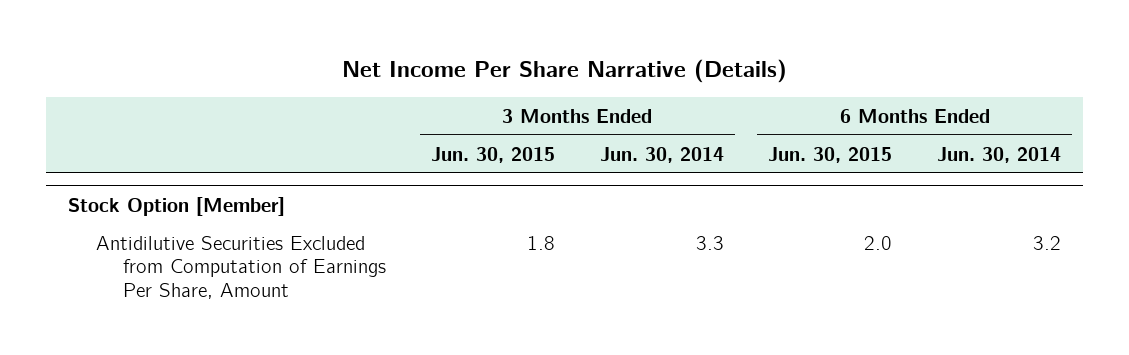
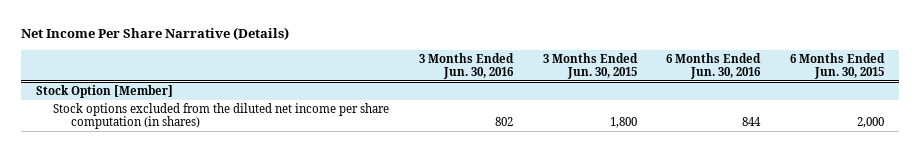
[599,146,724,163] Jun. 30, 2014 -> none
[936,146,1061,163] Jun. 30, 2014 -> none
none -> [419,52,515,80] 3 Months Ended Jun. 30, 2016
none -> [666,52,762,80] 6 Months Ended Jun. 30, 2016
[95,235,387,299] Antidilutive Securities Excluded from Computation of Earnings Per Share, Amount -> [53,102,390,130] Stock options excluded from the diluted net income per share computation (in shares)
[526,235,555,250] 1.8 -> [609,117,637,129] 1,800
[864,235,893,250] 2.0 -> [856,117,884,129] 2,000

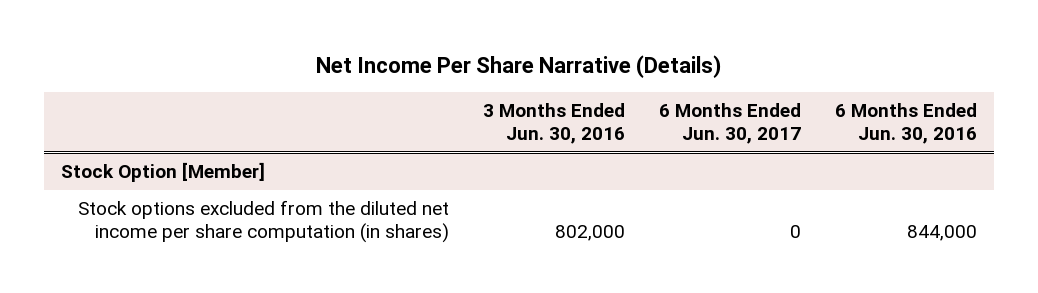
[542,52,638,80] 3 Months Ended Jun. 30, 2015 -> none
[789,52,885,80] 6 Months Ended Jun. 30, 2015 -> none
none -> [659,103,802,145] 6 Months Ended Jun. 30, 2017
[495,117,514,127] 802 -> [555,224,626,241] 802,000
[742,117,762,127] 844 -> [907,224,978,241] 844,000

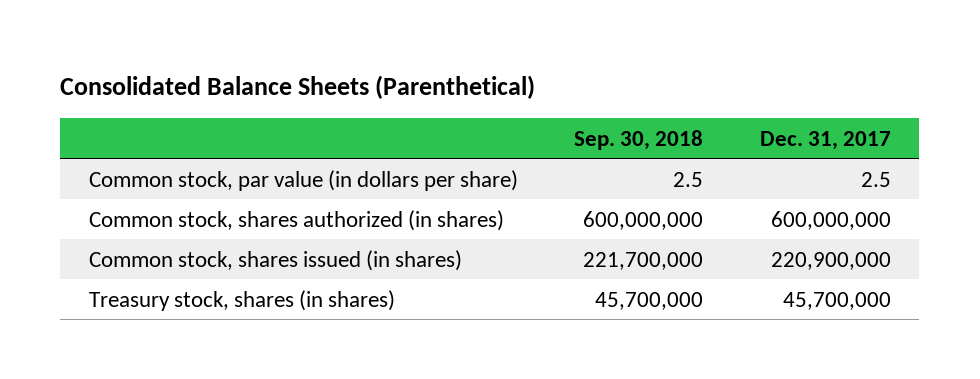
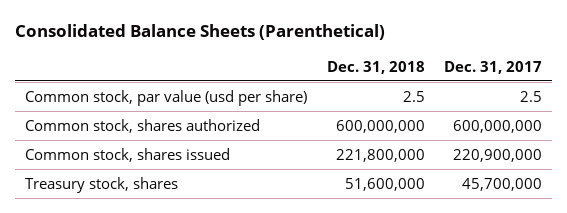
[574,129,704,150] Sep. 30, 2018 -> none
none -> [326,60,425,74] Dec. 31, 2018
[88,169,518,191] Common stock, par value (in dollars per share) -> [24,89,307,106] Common stock, par value (usd per share)
[88,209,504,231] Common stock, shares authorized (in shares) -> [24,118,260,133] Common stock, shares authorized
[88,249,462,271] Common stock, shares issued (in shares) -> [24,147,230,162] Common stock, shares issued
[88,289,395,311] Treasury stock, shares (in shares) -> [24,176,178,193] Treasury stock, shares

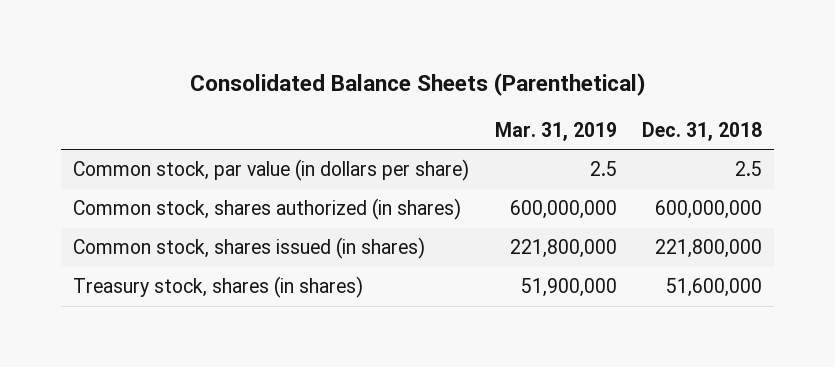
[444,60,543,74] Dec. 31, 2017 -> none
none -> [494,122,617,142] Mar. 31, 2019
[24,89,307,106] Common stock, par value (usd per share) -> [73,159,470,182] Common stock, par value (in dollars per share)
[24,118,260,133] Common stock, shares authorized -> [73,198,462,221] Common stock, shares authorized (in shares)
[24,147,230,162] Common stock, shares issued -> [73,237,426,260] Common stock, shares issued (in shares)
[24,176,178,193] Treasury stock, shares -> [73,276,364,299] Treasury stock, shares (in shares)

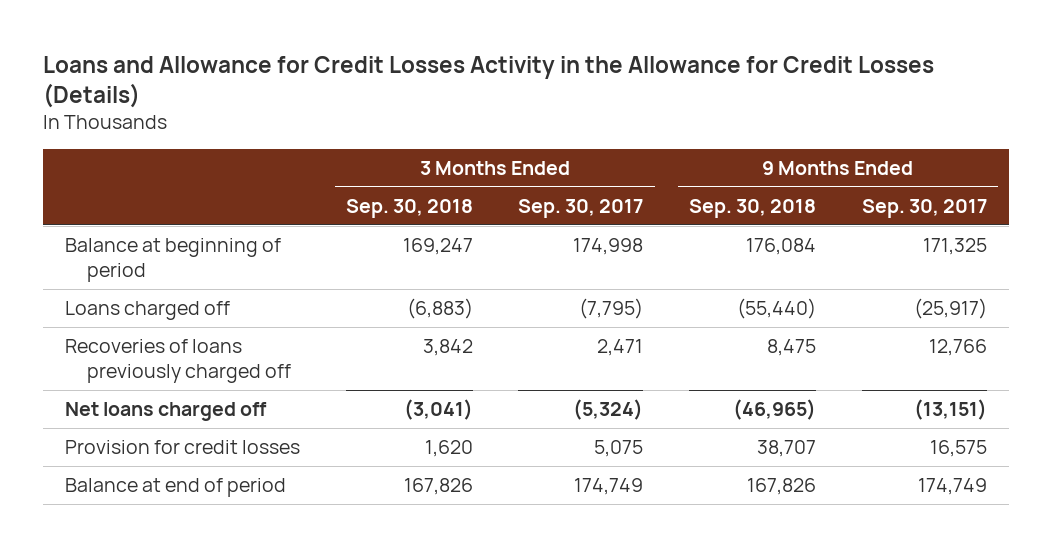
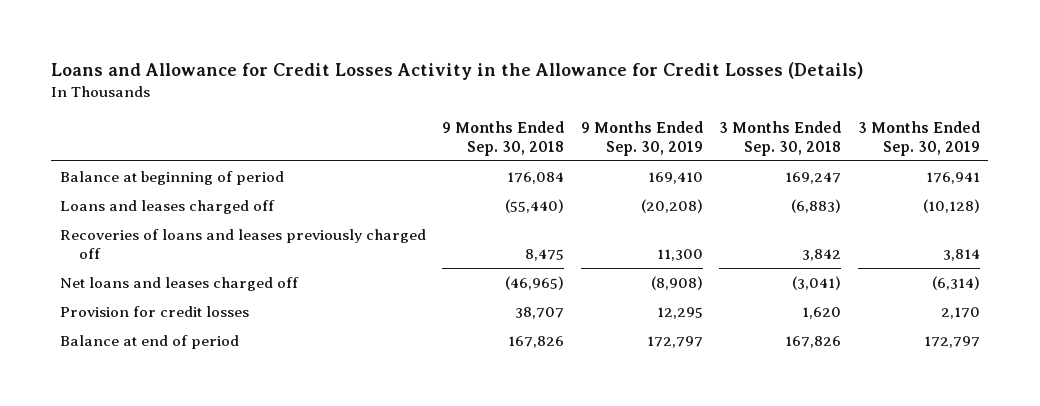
[518,198,644,218] Sep. 30, 2017 -> none
[861,198,987,218] Sep. 30, 2017 -> none
none -> [580,120,703,156] 9 Months Ended Sep. 30, 2019
none -> [858,120,981,156] 3 Months Ended Sep. 30, 2019
[65,301,231,321] Loans charged off -> [59,199,275,214] Loans and leases charged off
[65,339,291,384] Recoveries of loans previously charged off -> [59,228,426,260] Recoveries of loans and leases previously charged off
[65,402,268,422] Net loans charged off -> [59,276,299,291] Net loans and leases charged off

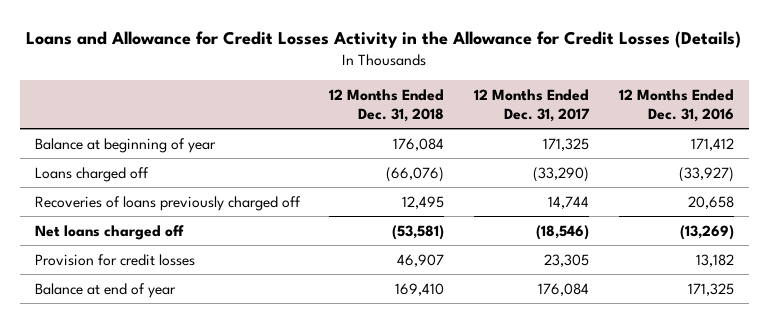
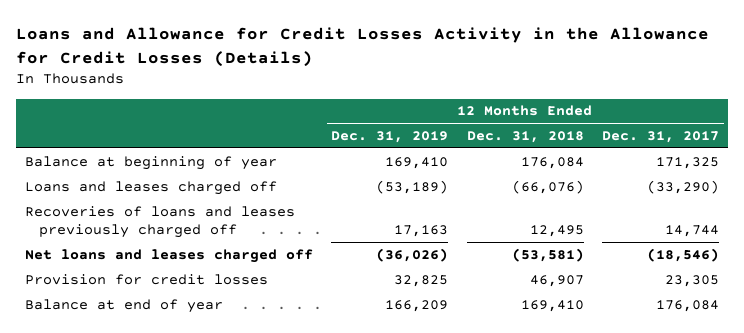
[619,89,735,122] 12 Months Ended Dec. 31, 2016 -> none
none -> [331,130,449,143] Dec. 31, 2019
[34,166,149,182] Loans charged off -> [24,180,277,195] Loans and leases charged off
[34,195,301,211] Recoveries of loans previously charged off -> [24,205,295,239] Recoveries of loans and leases previously charged off
[34,224,184,240] Net loans charged off -> [24,248,313,263] Net loans and leases charged off

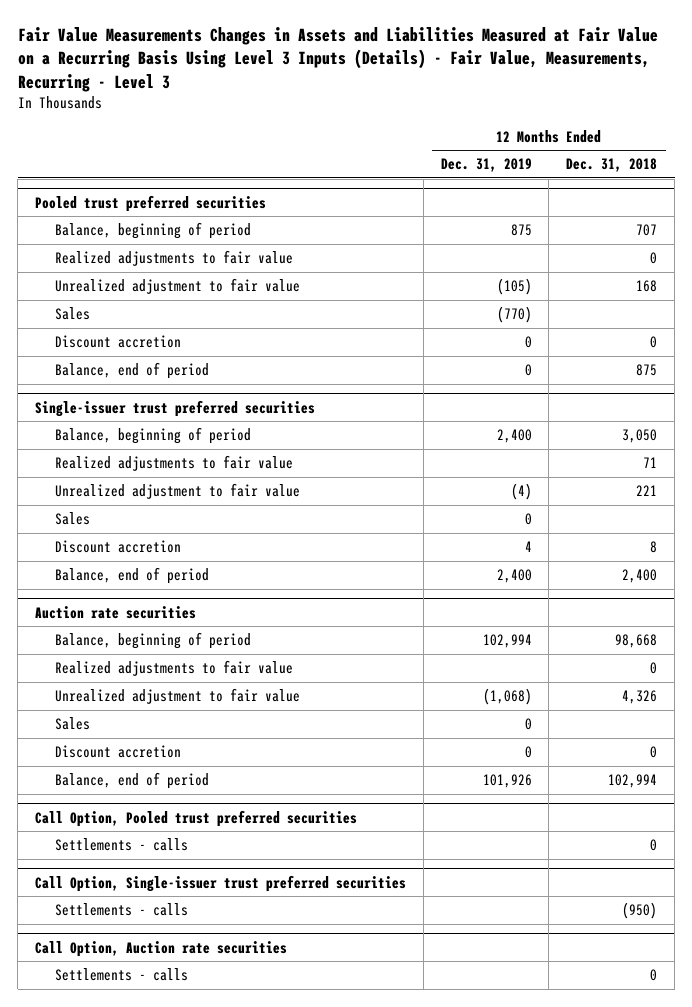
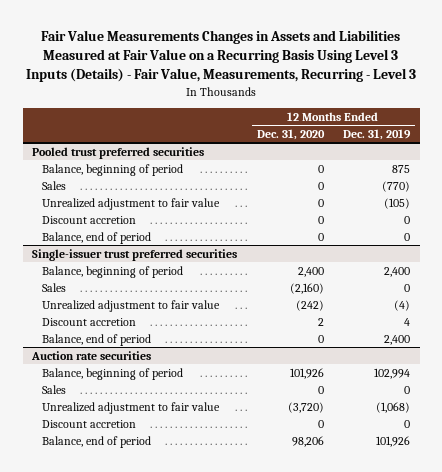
[566,158,658,173] Dec. 31, 2018 -> none
none -> [256,128,325,140] Dec. 31, 2020
[55,250,294,267] Realized adjustments to fair value -> none
[55,278,301,295] Unrealized adjustment to fair value -> [42,197,221,210] Unrealized adjustment to fair value
[55,455,294,472] Realized adjustments to fair value -> none
[55,483,301,500] Unrealized adjustment to fair value -> [42,299,221,312] Unrealized adjustment to fair value
[55,660,294,677] Realized adjustments to fair value -> none
[55,688,301,705] Unrealized adjustment to fair value -> [42,401,221,414] Unrealized adjustment to fair value
[34,809,357,827] Call Option, Pooled trust preferred securities -> none
[55,838,189,852] Settlements - calls -> none
[34,874,406,892] Call Option, Single-issuer trust preferred securities -> none
[55,903,189,917] Settlements - calls -> none
[34,940,287,957] Call Option, Auction rate securities -> none
[55,968,189,982] Settlements - calls -> none

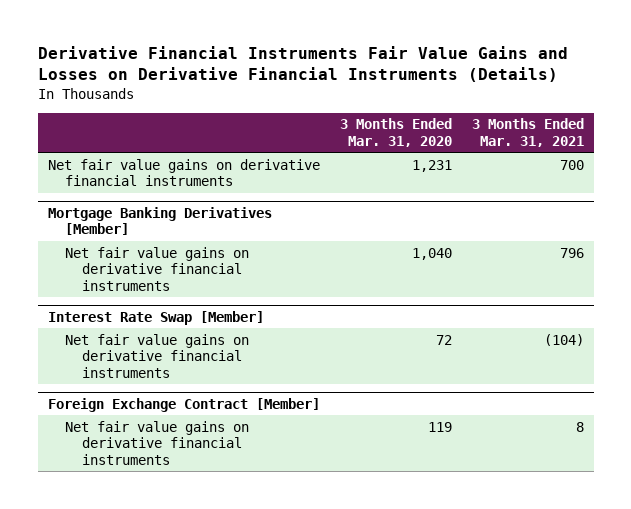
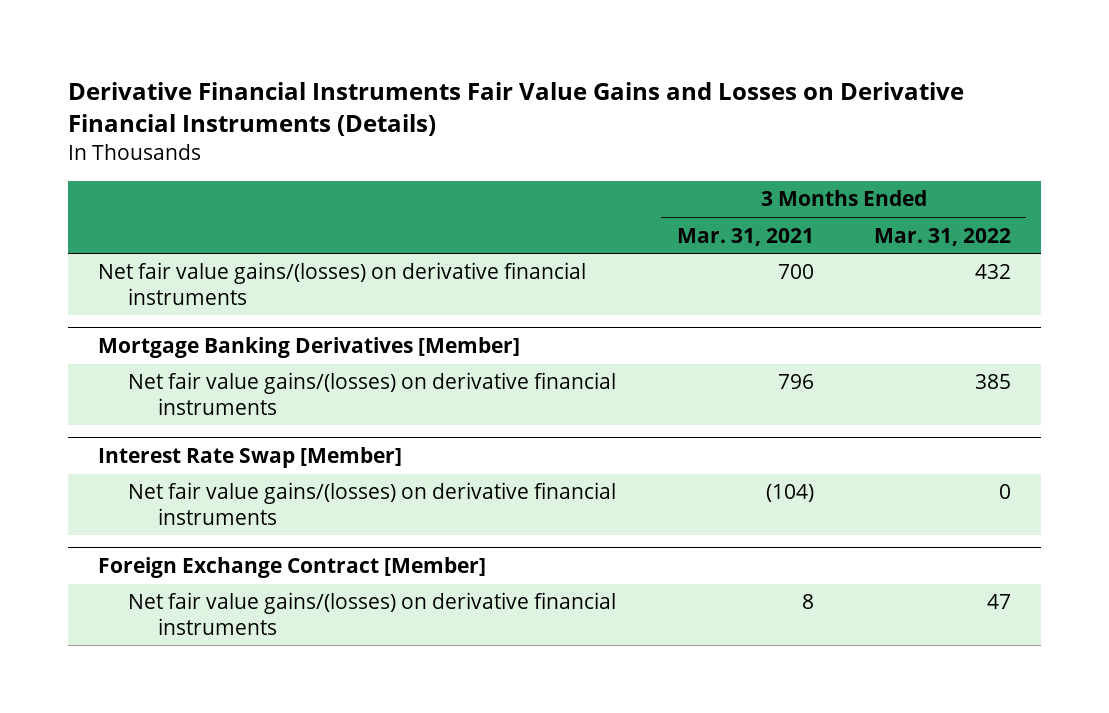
[339,118,452,147] 3 Months Ended Mar. 31, 2020 -> none
none -> [873,227,1011,246] Mar. 31, 2022
[47,158,320,187] Net fair value gains on derivative financial instruments -> [98,262,587,305] Net fair value gains/(losses) on derivative financial instruments
[65,246,250,291] Net fair value gains on derivative financial instruments -> [128,372,617,415] Net fair value gains/(losses) on derivative financial instruments
[65,333,250,378] Net fair value gains on derivative financial instruments -> [128,482,617,525] Net fair value gains/(losses) on derivative financial instruments
[65,420,250,465] Net fair value gains on derivative financial instruments -> [128,592,617,635] Net fair value gains/(losses) on derivative financial instruments

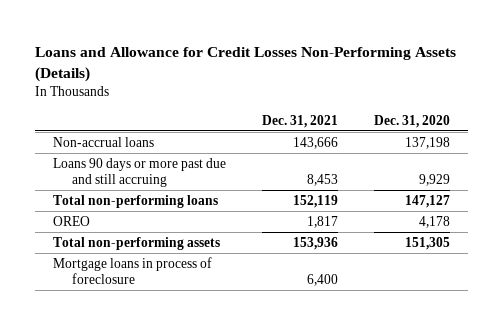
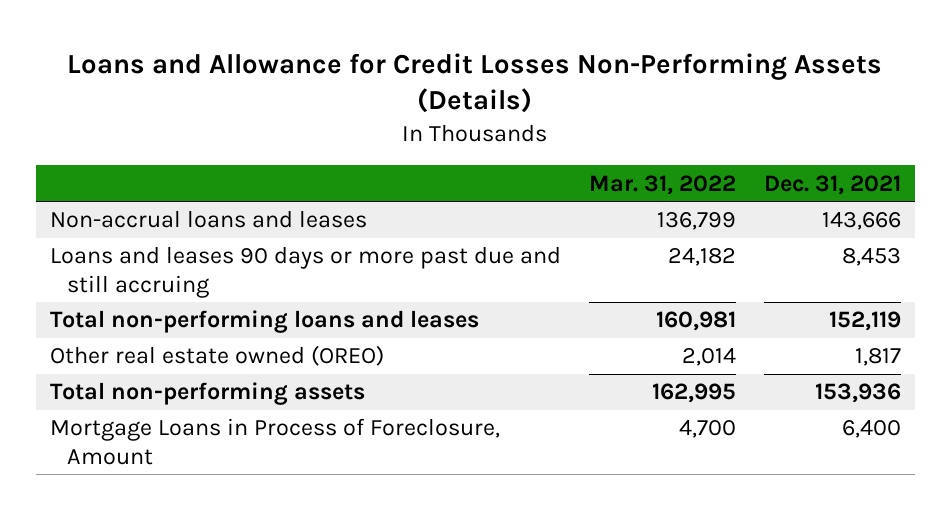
[374,114,451,128] Dec. 31, 2020 -> none
none -> [588,174,736,195] Mar. 31, 2022
[53,137,155,148] Non-accrual loans -> [49,210,367,229] Non-accrual loans and leases
[53,158,227,188] Loans 90 days or more past due and still accruing -> [49,246,561,298] Loans and leases 90 days or more past due and still accruing
[53,195,219,209] Total non-performing loans -> [49,310,479,334] Total non-performing loans and leases
[53,216,91,227] OREO -> [49,345,384,367] Other real estate owned (OREO)
[53,257,213,285] Mortgage loans in process of foreclosure -> [49,418,500,465] Mortgage Loans in Process of Foreclosure, Amount

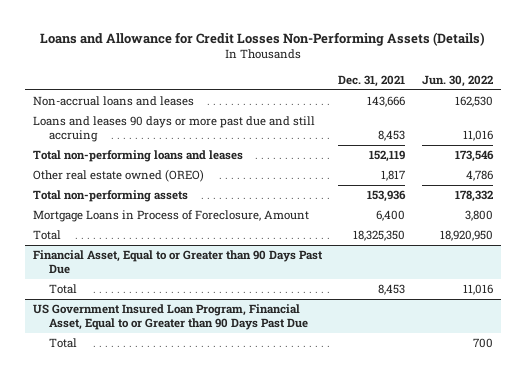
[588,174,736,195] Mar. 31, 2022 -> none
none -> [421,74,493,87] Jun. 30, 2022
none -> [33,230,62,241] Total
none -> [33,250,324,275] Financial Asset, Equal to or Greater than 90 Days Past Due
none -> [49,284,78,295] Total
none -> [33,304,309,331] US Government Insured Loan Program, Financial Asset, Equal to or Greater than 90 Days Past Due
none -> [49,338,78,349] Total

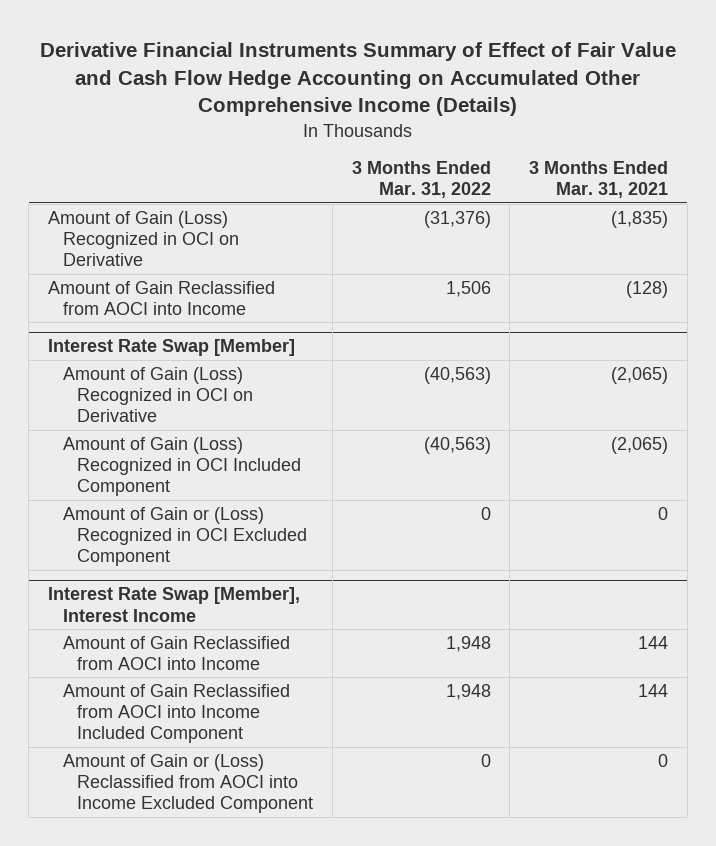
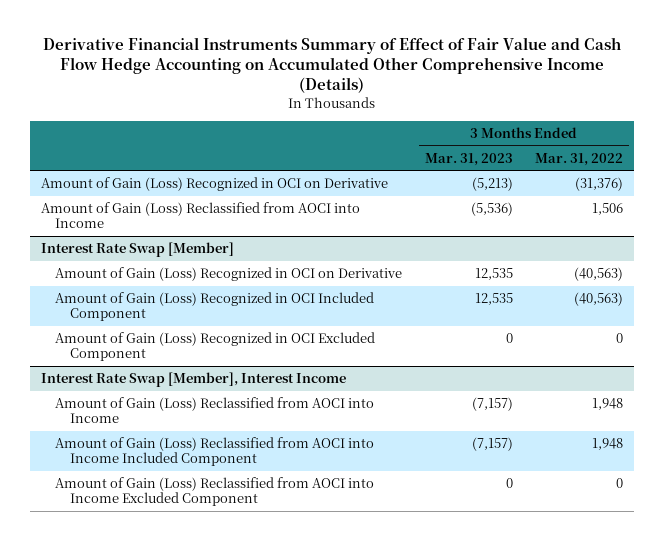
[529,161,669,199] 3 Months Ended Mar. 31, 2021 -> none
none -> [424,152,513,166] Mar. 31, 2023
[48,280,276,315] Amount of Gain Reclassified from AOCI into Income -> [41,202,361,229] Amount of Gain (Loss) Reclassified from AOCI into Income
[62,506,308,567] Amount of Gain or (Loss) Recognized in OCI Excluded Component -> [55,332,376,362] Amount of Gain (Loss) Recognized in OCI Excluded Component
[62,635,290,670] Amount of Gain Reclassified from AOCI into Income -> [55,397,375,424] Amount of Gain (Loss) Reclassified from AOCI into Income
[62,683,290,744] Amount of Gain Reclassified from AOCI into Income Included Component -> [55,437,375,467] Amount of Gain (Loss) Reclassified from AOCI into Income Included Component
[62,753,314,814] Amount of Gain or (Loss) Reclassified from AOCI into Income Excluded Component -> [55,477,375,507] Amount of Gain (Loss) Reclassified from AOCI into Income Excluded Component

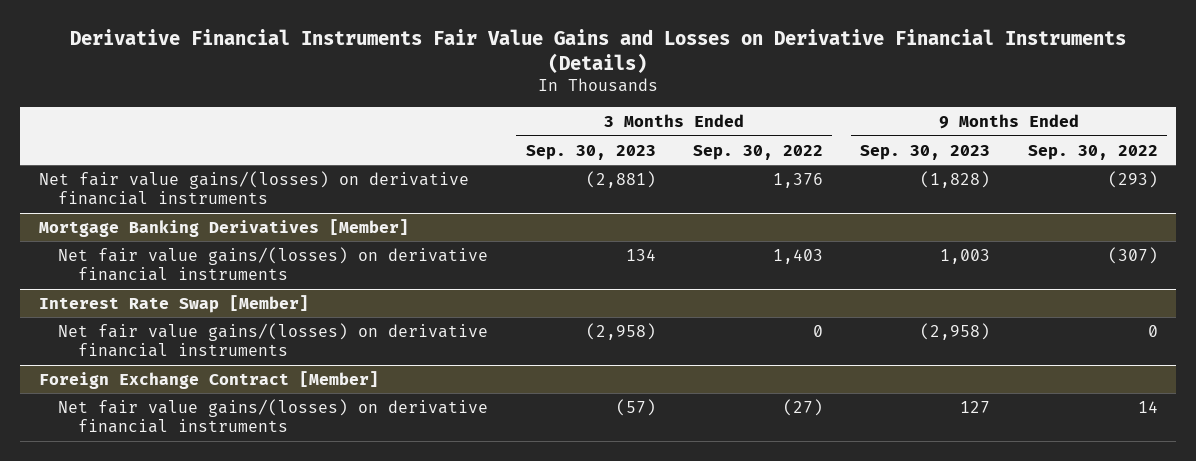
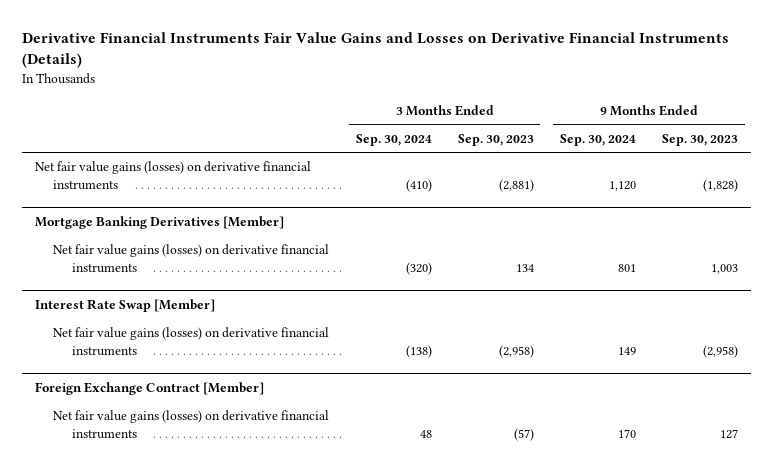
[692,144,823,160] Sep. 30, 2022 -> none
[1027,144,1158,160] Sep. 30, 2022 -> none
none -> [355,133,432,146] Sep. 30, 2024
none -> [560,133,637,146] Sep. 30, 2024
[38,170,469,206] Net fair value gains/(losses) on derivative financial instruments -> [35,161,312,191] Net fair value gains (losses) on derivative financial instruments
[58,246,489,282] Net fair value gains/(losses) on derivative financial instruments -> [53,244,330,274] Net fair value gains (losses) on derivative financial instruments
[58,322,489,358] Net fair value gains/(losses) on derivative financial instruments -> [53,327,330,357] Net fair value gains (losses) on derivative financial instruments
[58,398,489,434] Net fair value gains/(losses) on derivative financial instruments -> [53,410,330,440] Net fair value gains (losses) on derivative financial instruments

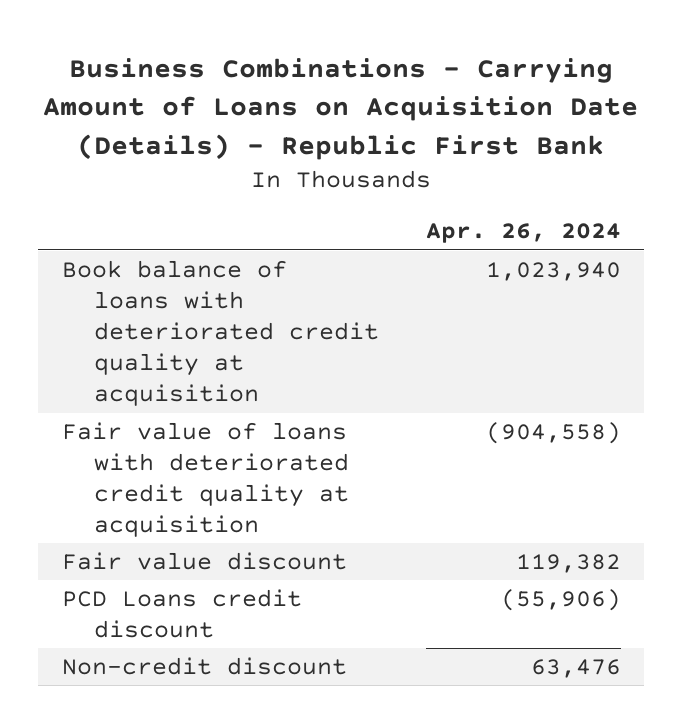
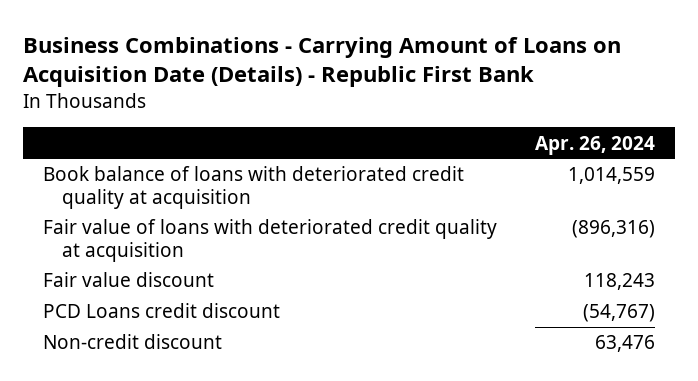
[485,261,621,281] 1,023,940 -> [568,167,656,185] 1,014,559
[485,421,621,444] (904,558) -> [572,220,656,239] (896,316)
[515,553,621,573] 119,382 -> [584,273,656,291] 118,243
[500,588,621,611] (55,906) -> [583,304,656,323] (54,767)

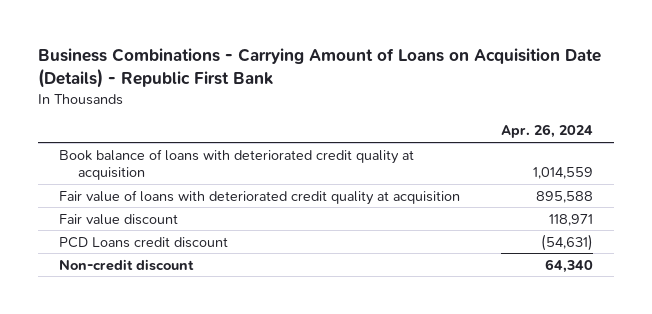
[572,220,656,239] (896,316) -> [535,190,593,203] 895,588
[584,273,656,291] 118,243 -> [548,213,593,226] 118,971
[583,304,656,323] (54,767) -> [540,233,593,251] (54,631)
[595,335,656,353] 63,476 -> [544,258,593,273] 64,340

